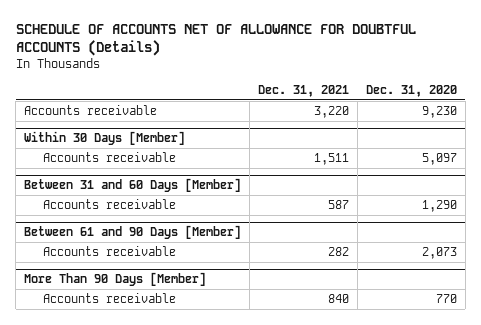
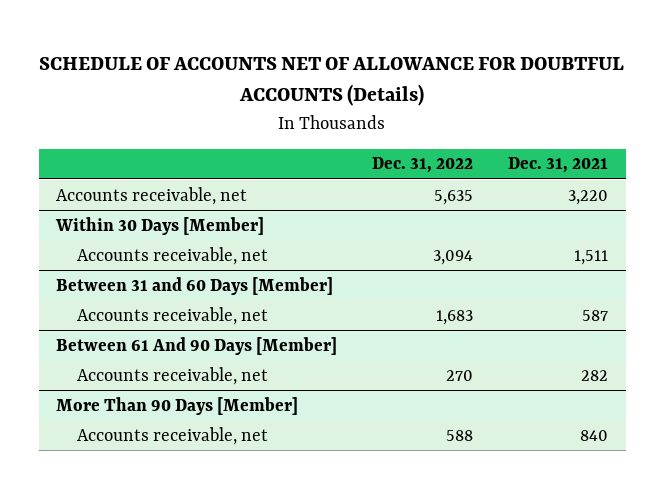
[365,85,457,98] Dec. 31, 2020 -> none
none -> [372,157,474,174] Dec. 31, 2022
[24,104,158,115] Accounts receivable -> [56,186,248,205] Accounts receivable, net
[42,151,176,162] Accounts receivable -> [77,246,269,265] Accounts receivable, net
[42,198,176,209] Accounts receivable -> [77,306,269,325] Accounts receivable, net
[24,225,242,240] Between 61 and 90 Days [Member] -> [56,336,338,355] Between 61 And 90 Days [Member]
[42,245,176,256] Accounts receivable -> [77,366,269,385] Accounts receivable, net
[42,292,176,303] Accounts receivable -> [77,426,269,445] Accounts receivable, net

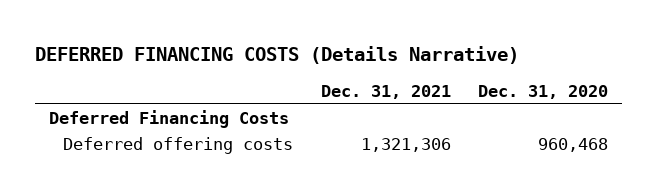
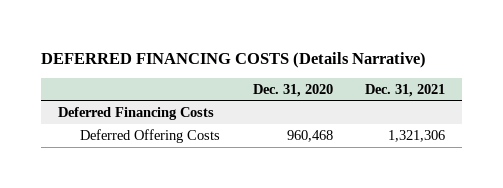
[62,137,293,155] Deferred offering costs -> [80,128,221,143] Deferred Offering Costs

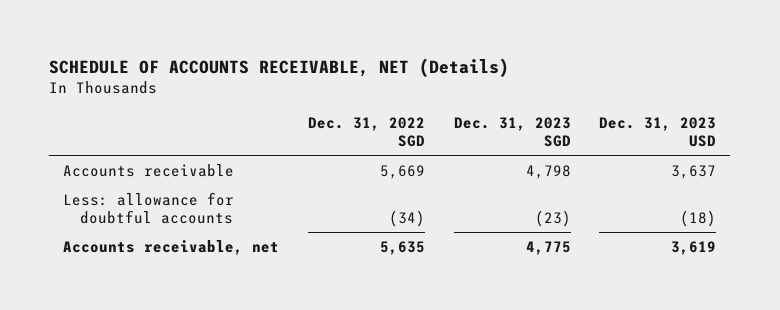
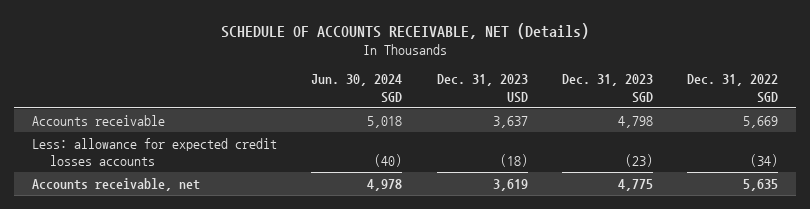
none -> [311,74,403,103] Jun. 30, 2024 SGD
[63,191,235,224] Less: allowance for doubtful accounts -> [31,137,277,167] Less: allowance for expected credit losses accounts

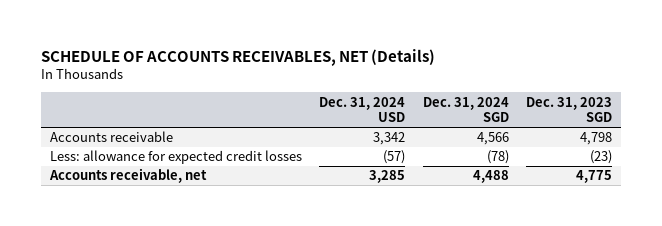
[221,22,590,39] SCHEDULE OF ACCOUNTS RECEIVABLE, NET (Details) -> [41,48,436,66] SCHEDULE OF ACCOUNTS RECEIVABLES, NET (Details)
[311,74,403,103] Jun. 30, 2024 SGD -> none
[436,74,528,103] Dec. 31, 2023 USD -> none
[687,74,779,103] Dec. 31, 2022 SGD -> none
none -> [319,96,406,123] Dec. 31, 2024 USD
none -> [422,96,509,123] Dec. 31, 2024 SGD
[31,137,277,167] Less: allowance for expected credit losses accounts -> [50,150,303,165] Less: allowance for expected credit losses

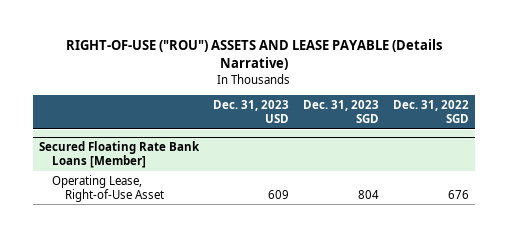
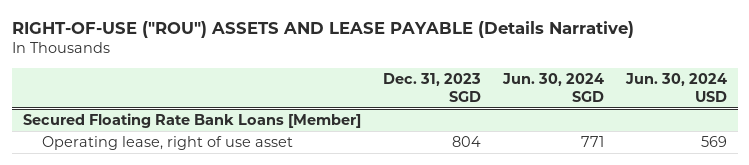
[213,100,290,124] Dec. 31, 2023 USD -> none
[392,100,469,124] Dec. 31, 2022 SGD -> none
none -> [501,72,604,102] Jun. 30, 2024 SGD
none -> [624,72,727,102] Jun. 30, 2024 USD
[52,174,164,202] Operating Lease, Right-of-Use Asset -> [41,135,293,150] Operating lease, right of use asset

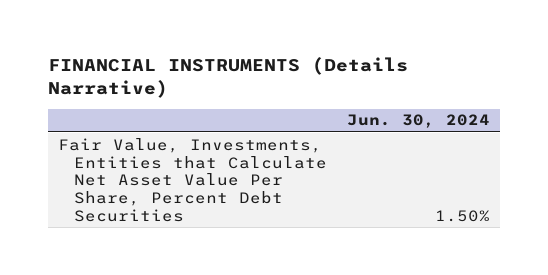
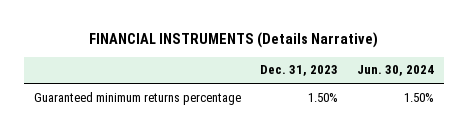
none -> [259,65,338,77] Dec. 31, 2023
[57,137,327,223] Fair Value, Investments, Entities that Calculate Net Asset Value Per Share, Percent Debt Securities -> [33,91,241,105] Guaranteed minimum returns percentage

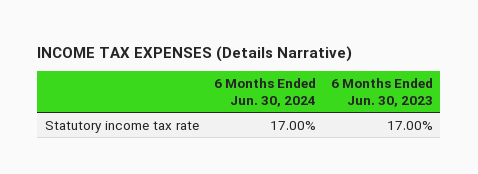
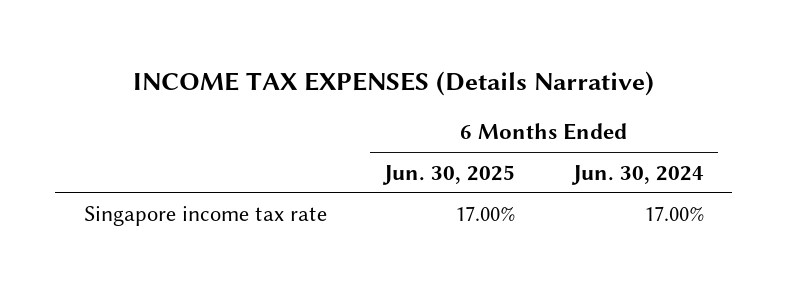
[330,77,433,107] 6 Months Ended Jun. 30, 2023 -> none
none -> [382,164,516,185] Jun. 30, 2025
[44,120,199,133] Statutory income tax rate -> [83,206,327,227] Singapore income tax rate

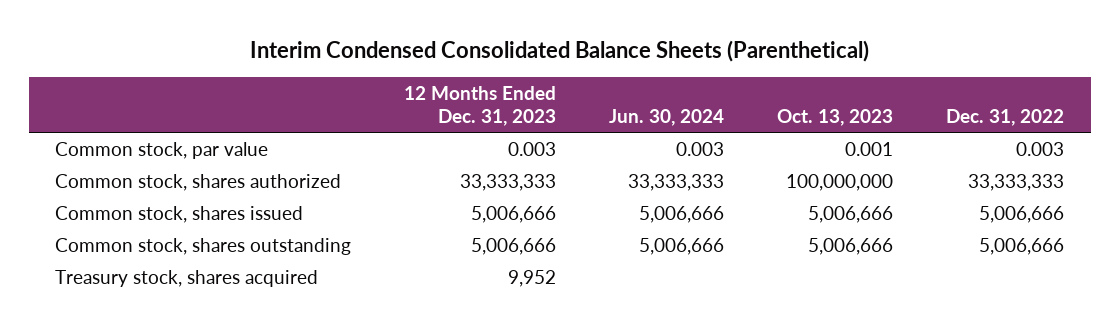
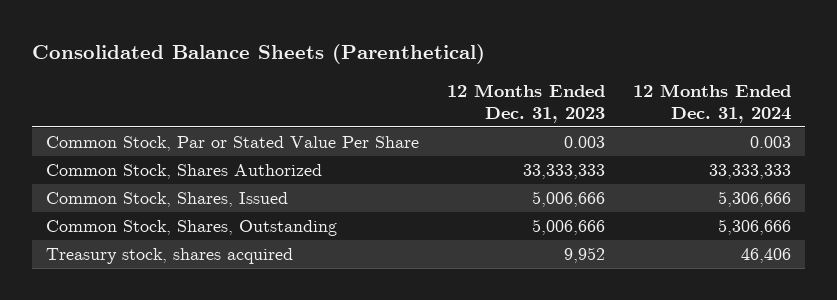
[249,40,869,63] Interim Condensed Consolidated Balance Sheets (Parenthetical) -> [32,44,486,65] Consolidated Balance Sheets (Parenthetical)
[609,109,725,127] Jun. 30, 2024 -> none
[777,109,894,127] Oct. 13, 2023 -> none
[946,109,1065,127] Dec. 31, 2022 -> none
none -> [632,84,791,123] 12 Months Ended Dec. 31, 2024
[55,141,269,159] Common stock, par value -> [46,136,420,152] Common Stock, Par or Stated Value Per Share
[55,173,342,191] Common stock, shares authorized -> [46,164,323,180] Common Stock, Shares Authorized
[55,205,304,223] Common stock, shares issued -> [46,192,289,208] Common Stock, Shares, Issued
[55,237,352,255] Common stock, shares outstanding -> [46,220,338,237] Common Stock, Shares, Outstanding

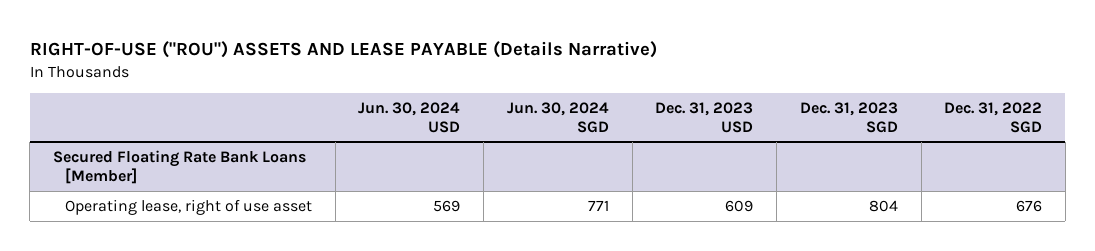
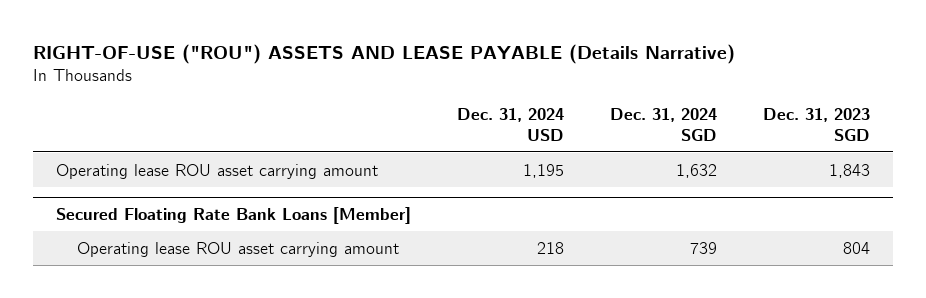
[358,101,461,133] Jun. 30, 2024 USD -> none
[506,101,609,133] Jun. 30, 2024 SGD -> none
[655,101,754,133] Dec. 31, 2023 USD -> none
[944,101,1043,133] Dec. 31, 2022 SGD -> none
none -> [457,107,565,141] Dec. 31, 2024 USD
none -> [609,107,717,141] Dec. 31, 2024 SGD
none -> [56,163,379,179] Operating lease ROU asset carrying amount
[64,198,312,215] Operating lease, right of use asset -> [77,241,400,257] Operating lease ROU asset carrying amount

